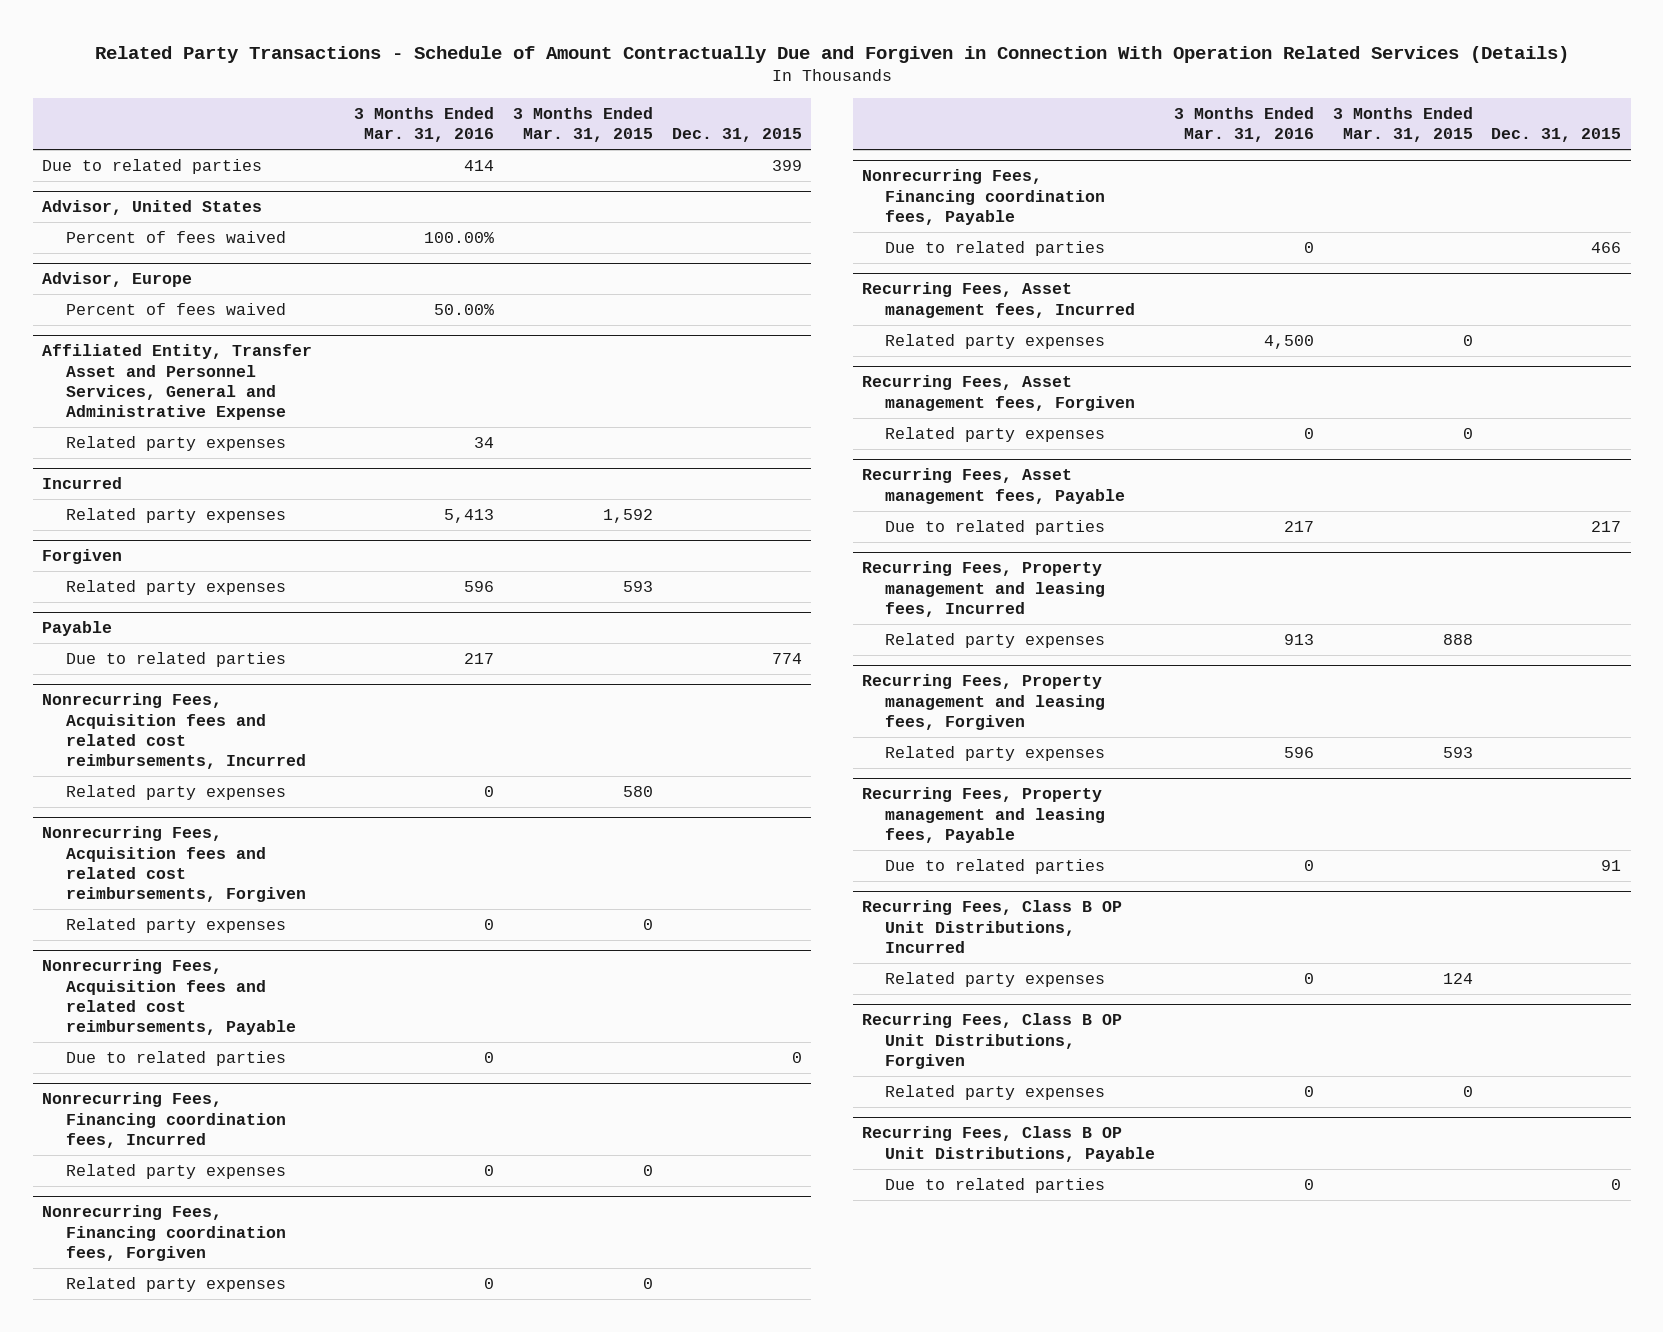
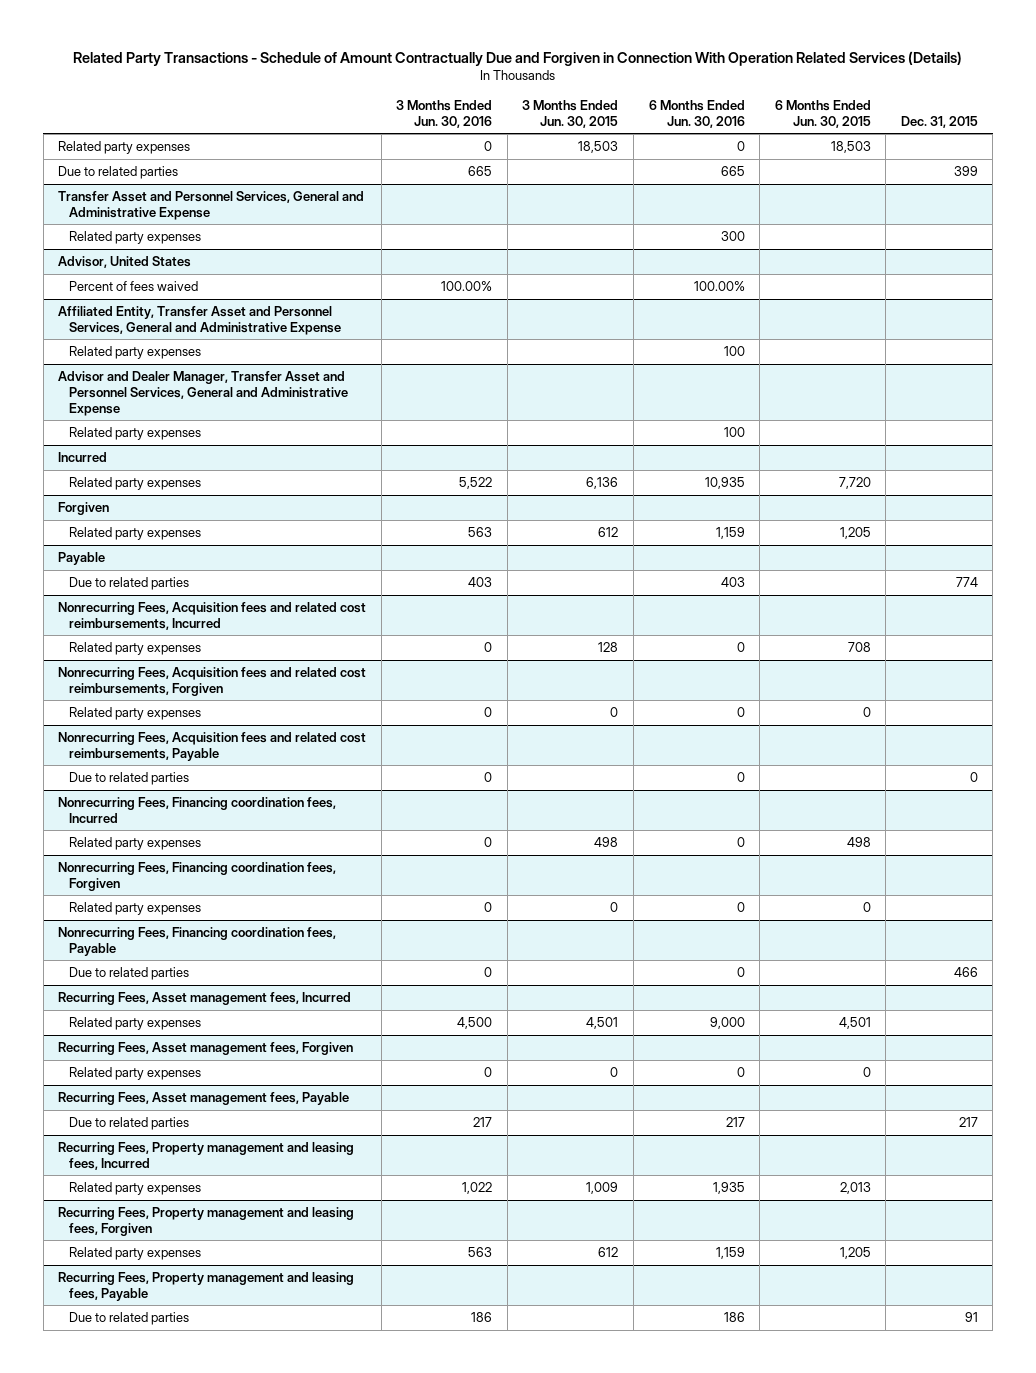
[354,106,495,143] 3 Months Ended Mar. 31, 2016 -> none
[513,106,654,143] 3 Months Ended Mar. 31, 2015 -> none
none -> [396,100,493,128] 3 Months Ended Jun. 30, 2016
none -> [522,100,619,128] 3 Months Ended Jun. 30, 2015
none -> [648,100,745,128] 6 Months Ended Jun. 30, 2016
none -> [774,100,871,128] 6 Months Ended Jun. 30, 2015
none -> [58,141,191,155] Related party expenses
none -> [58,191,365,220] Transfer Asset and Personnel Services, General and Administrative Expense
none -> [69,231,202,245] Related party expenses
[42,272,193,288] Advisor, Europe -> none
[65,303,286,316] Percent of fees waived -> none
none -> [58,371,349,416] Advisor and Dealer Manager, Transfer Asset and Personnel Services, General and Administrative Expense
none -> [69,427,202,441] Related party expenses
[861,900,1122,953] Recurring Fees, Class B OP Unit Distributions, Incurred -> none
[885,972,1106,988] Related party expenses -> none
[861,1013,1122,1069] Recurring Fees, Class B OP Unit Distributions, Forgiven -> none
[885,1085,1106,1101] Related party expenses -> none
[861,1126,1156,1162] Recurring Fees, Class B OP Unit Distributions, Payable -> none
[885,1178,1106,1194] Due to related parties -> none

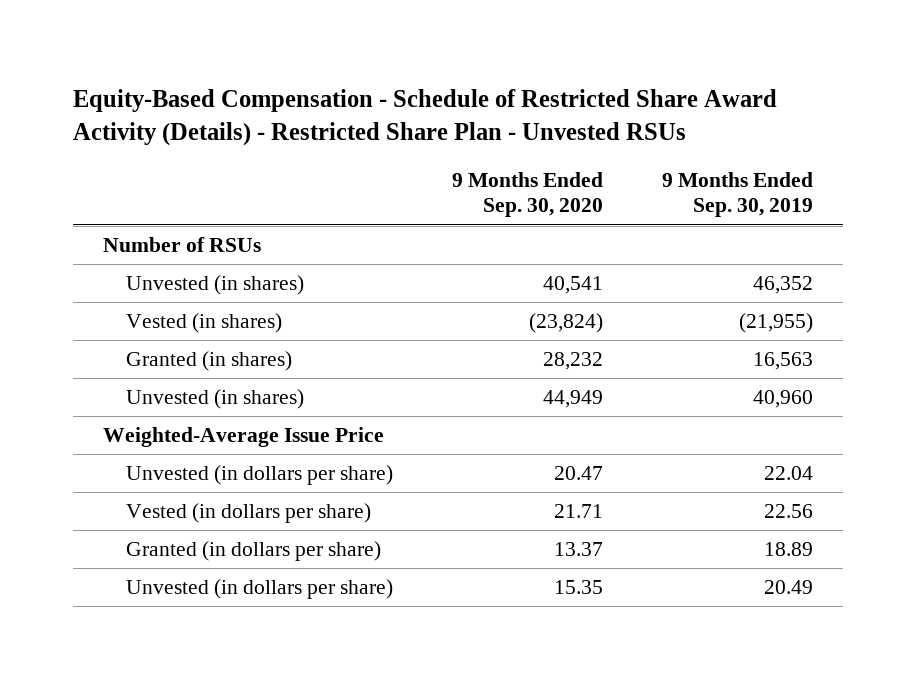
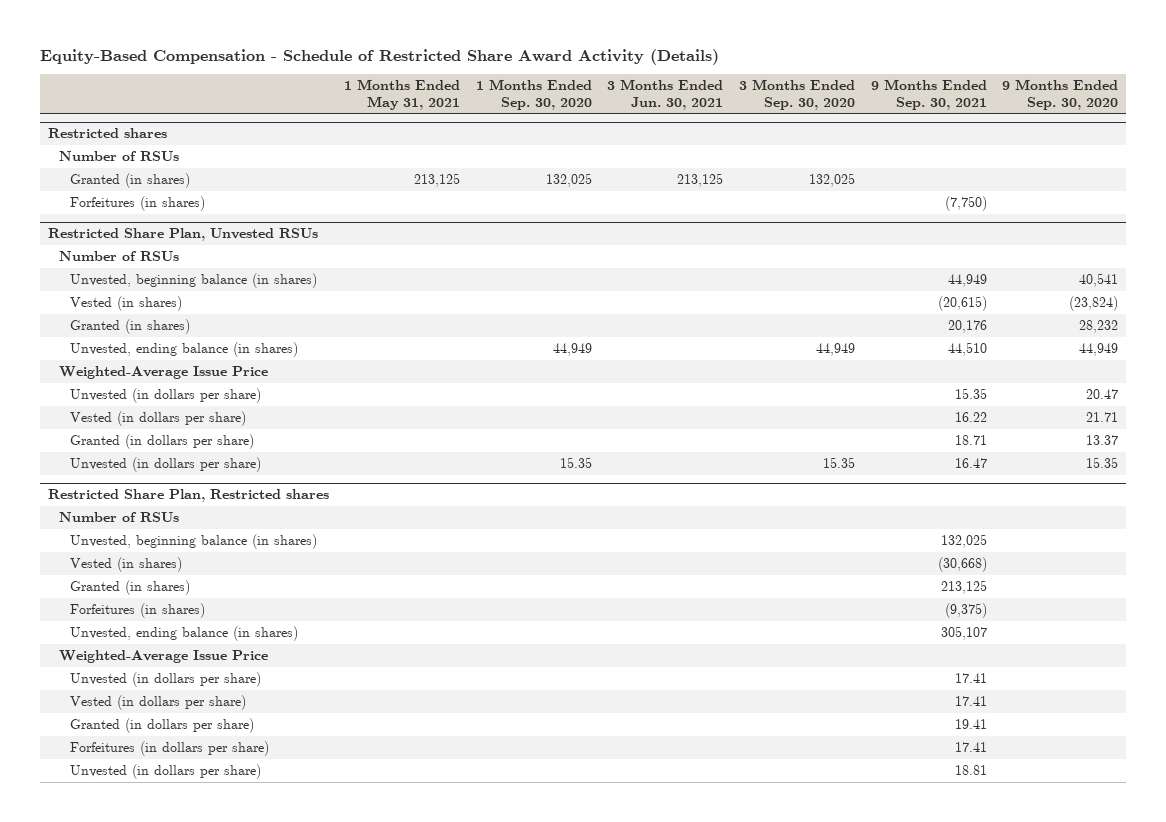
[73,88,778,146] Equity-Based Compensation - Schedule of Restricted Share Award Activity (Details) - Restricted Share Plan - Unvested RSUs -> [39,48,719,65] Equity-Based Compensation - Schedule of Restricted Share Award Activity (Details)
[662,172,814,218] 9 Months Ended Sep. 30, 2019 -> none
none -> [344,79,461,110] 1 Months Ended May 31, 2021
none -> [475,79,592,110] 1 Months Ended Sep. 30, 2020
none -> [607,79,724,110] 3 Months Ended Jun. 30, 2021
none -> [739,79,856,110] 3 Months Ended Sep. 30, 2020
none -> [870,79,987,110] 9 Months Ended Sep. 30, 2021
none -> [47,128,167,139] Restricted shares
none -> [58,151,179,162] Number of RSUs
none -> [70,173,191,189] Granted (in shares)
none -> [70,196,206,212] Forfeitures (in shares)
none -> [47,228,318,242] Restricted Share Plan, Unvested RSUs
[125,275,304,296] Unvested (in shares) -> [70,273,318,289] Unvested, beginning balance (in shares)
[125,389,304,410] Unvested (in shares) -> [70,342,299,358] Unvested, ending balance (in shares)
none -> [47,489,329,503] Restricted Share Plan, Restricted shares
none -> [58,512,179,523] Number of RSUs
none -> [70,534,318,550] Unvested, beginning balance (in shares)
none -> [70,557,183,573] Vested (in shares)
none -> [70,580,191,596] Granted (in shares)
none -> [70,603,206,619] Forfeitures (in shares)
none -> [70,626,299,642] Unvested, ending balance (in shares)
none -> [58,650,268,664] Weighted-Average Issue Price
none -> [70,672,262,688] Unvested (in dollars per share)
none -> [70,695,247,711] Vested (in dollars per share)
none -> [70,718,255,734] Granted (in dollars per share)
none -> [70,741,270,757] Forfeitures (in dollars per share)
none -> [70,764,262,780] Unvested (in dollars per share)

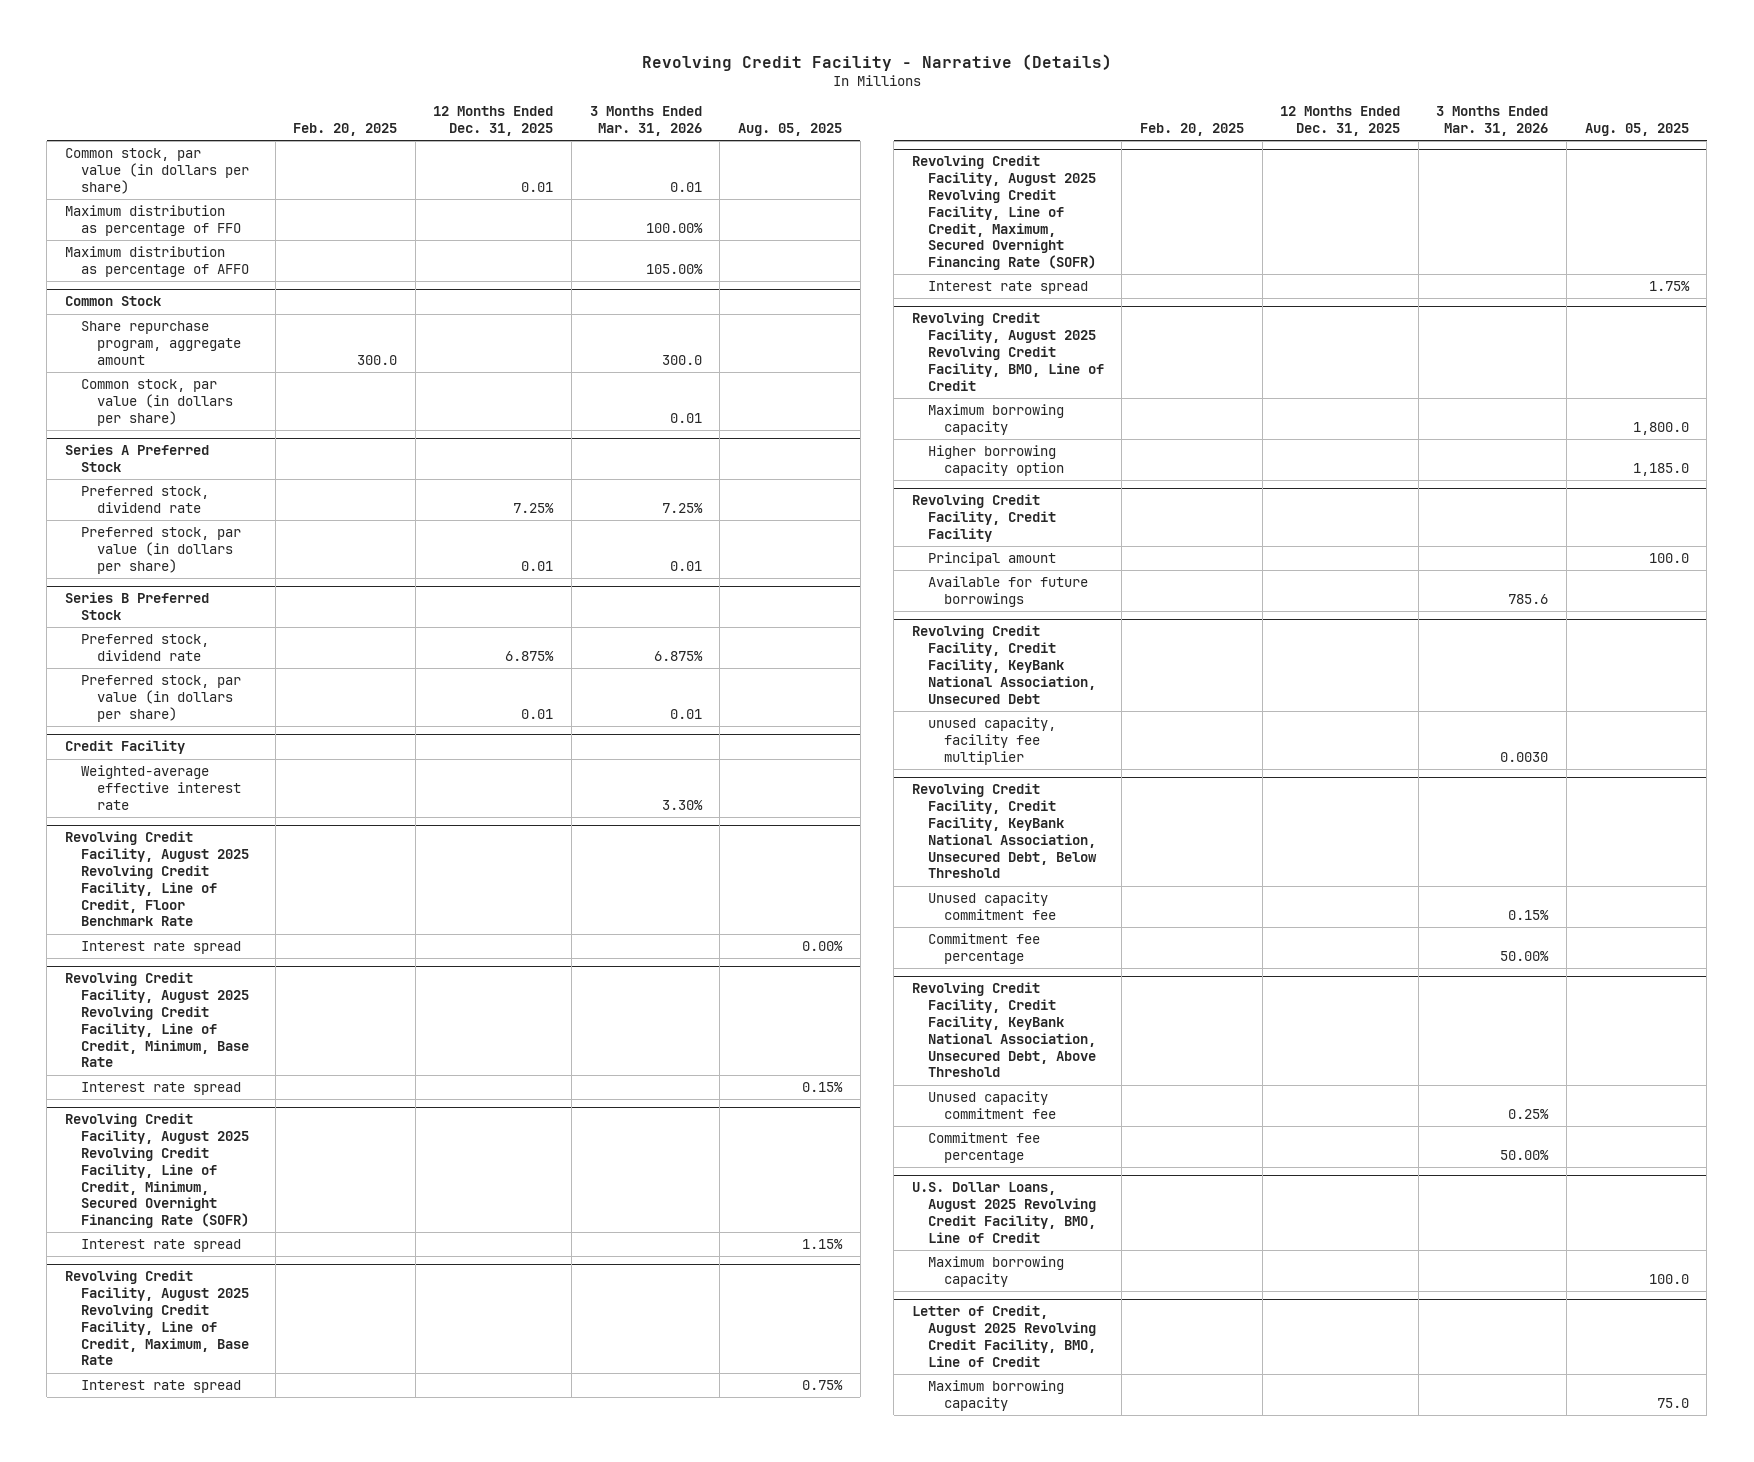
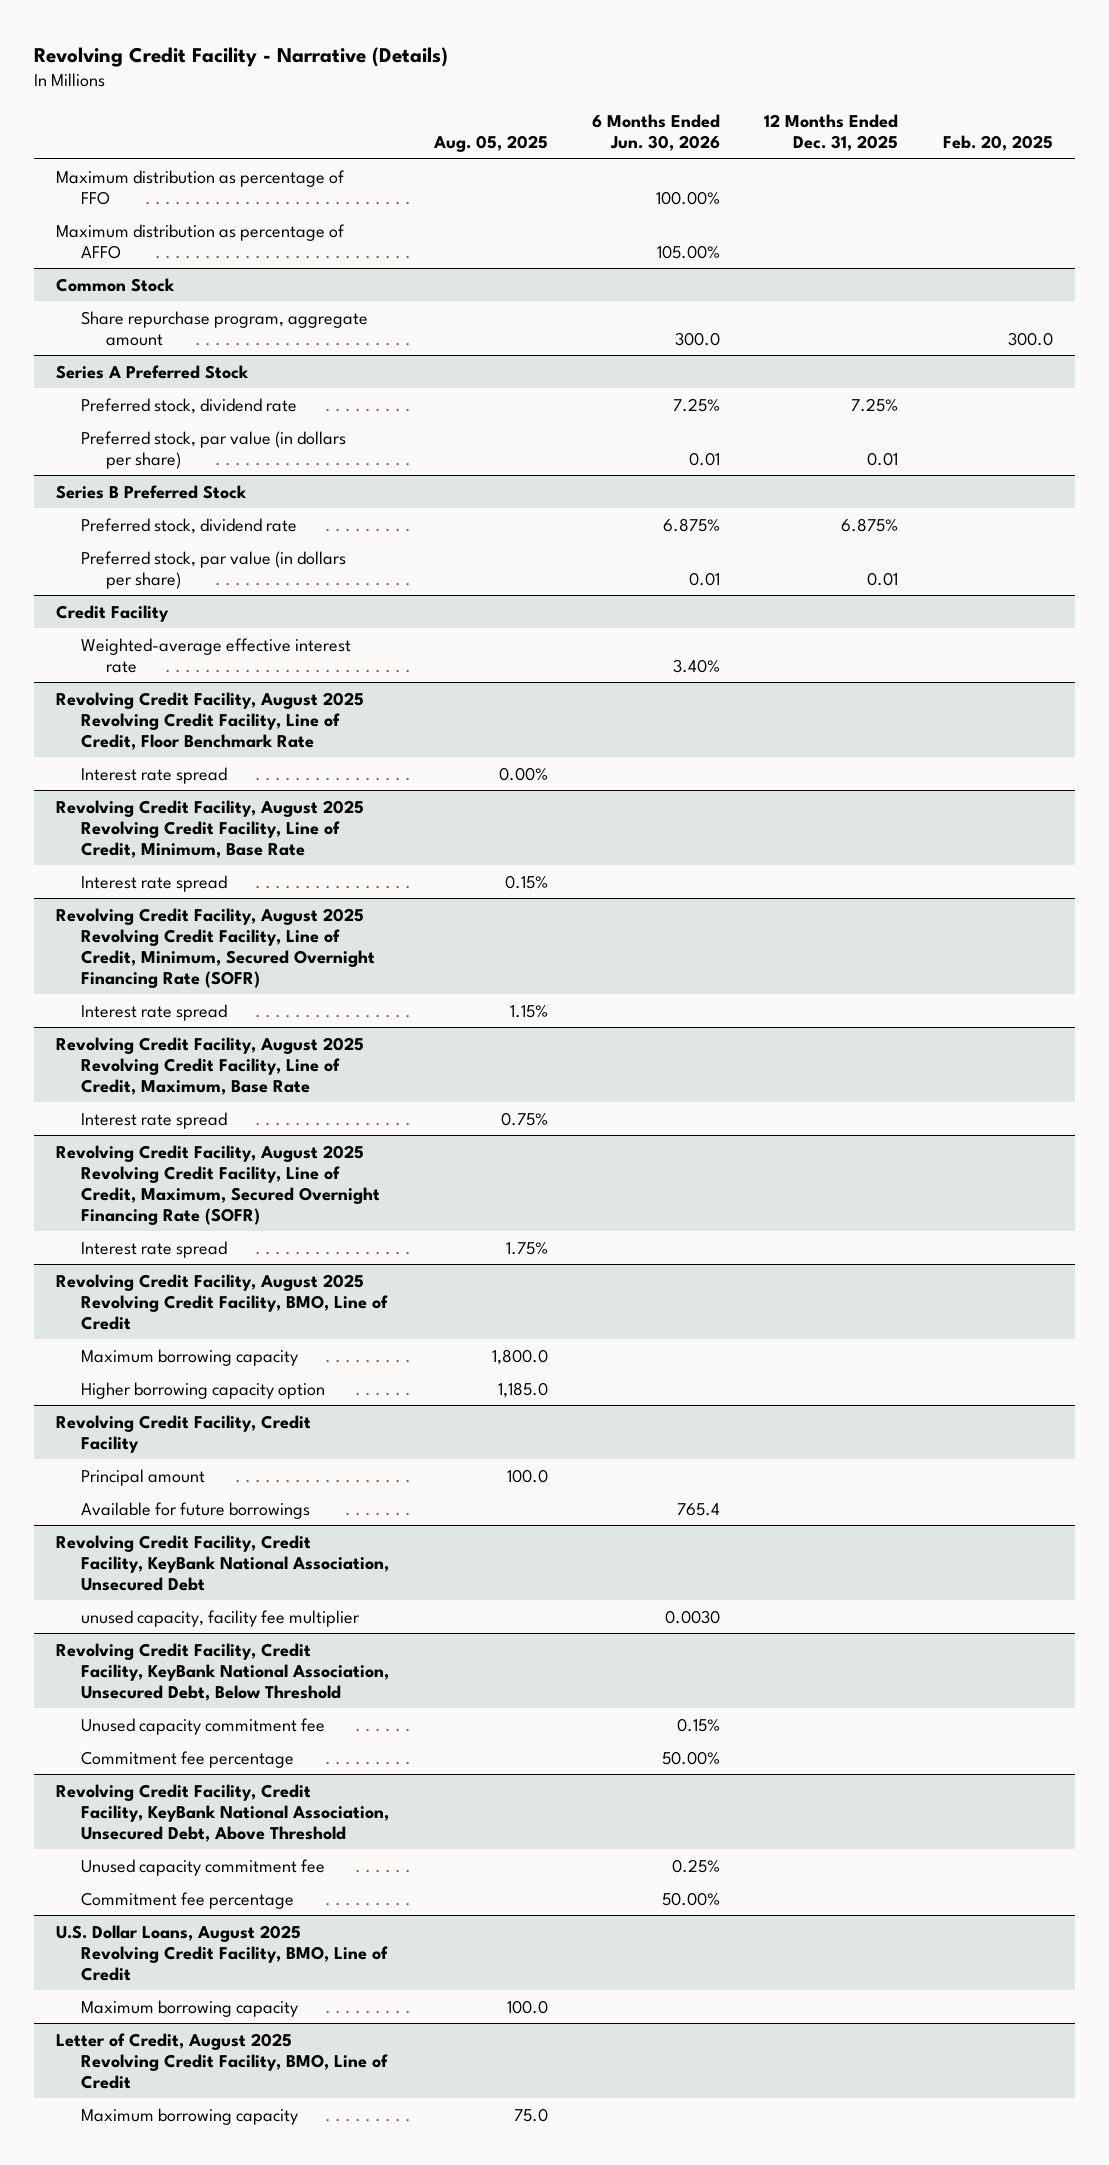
[589,106,702,136] 3 Months Ended Mar. 31, 2026 -> none
none -> [592,113,721,151] 6 Months Ended Jun. 30, 2026
[64,148,249,194] Common stock, par value (in dollars per share) -> none
[80,379,233,426] Common stock, par value (in dollars per share) -> none

